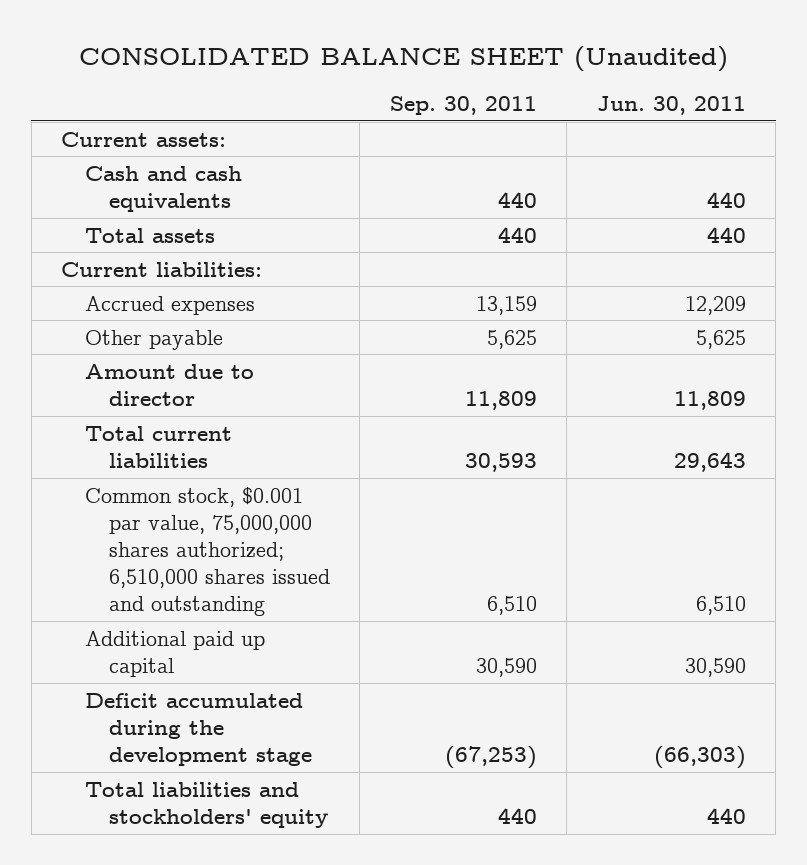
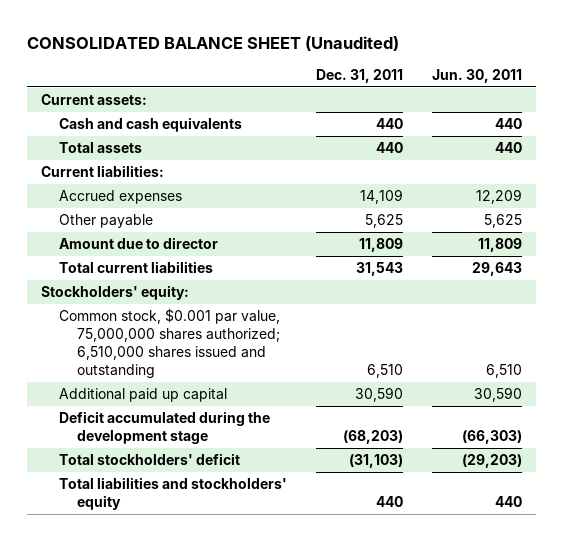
[389,96,537,116] Sep. 30, 2011 -> none
none -> [315,69,403,84] Dec. 31, 2011
none -> [41,285,190,301] Stockholders' equity:
none -> [59,453,241,466] Total stockholders' deficit

